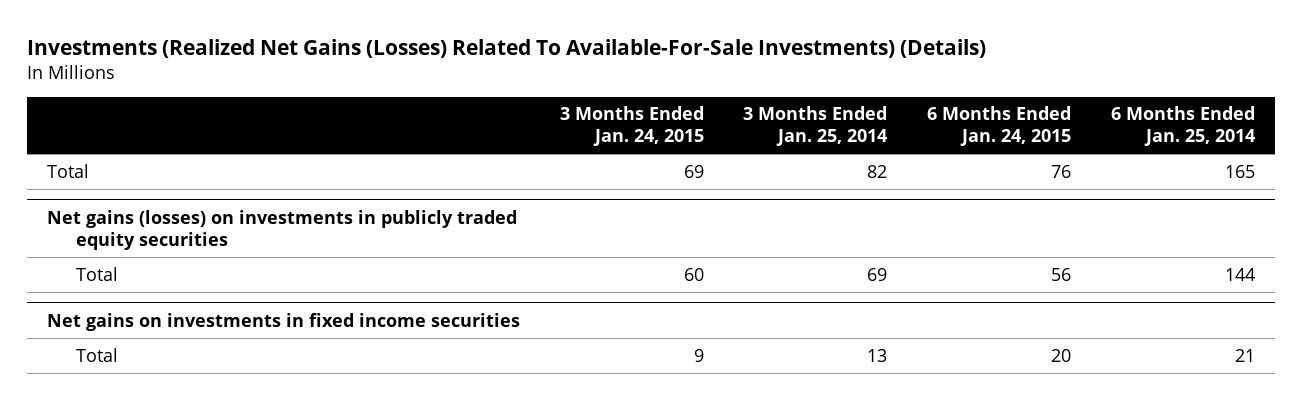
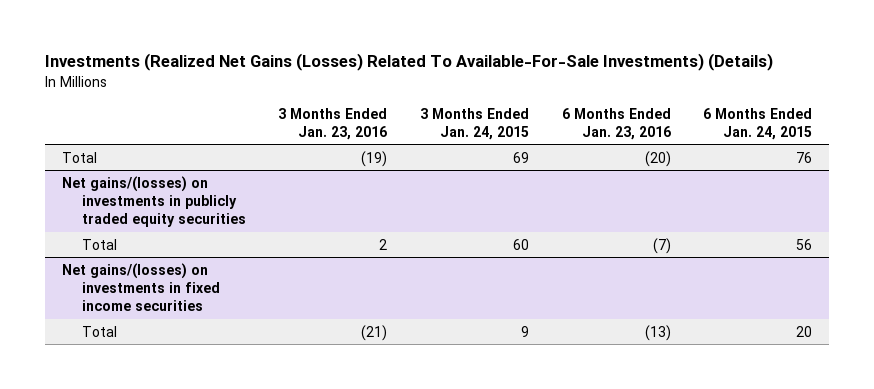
[743,106,888,147] 3 Months Ended Jan. 25, 2014 -> none
[1110,106,1255,147] 6 Months Ended Jan. 25, 2014 -> none
none -> [278,107,388,140] 3 Months Ended Jan. 23, 2016
none -> [561,107,671,140] 6 Months Ended Jan. 23, 2016
[47,209,518,250] Net gains (losses) on investments in publicly traded equity securities -> [61,175,246,228] Net gains/(losses) on investments in publicly traded equity securities
[47,312,521,331] Net gains on investments in fixed income securities -> [61,262,220,312] Net gains/(losses) on investments in fixed income securities

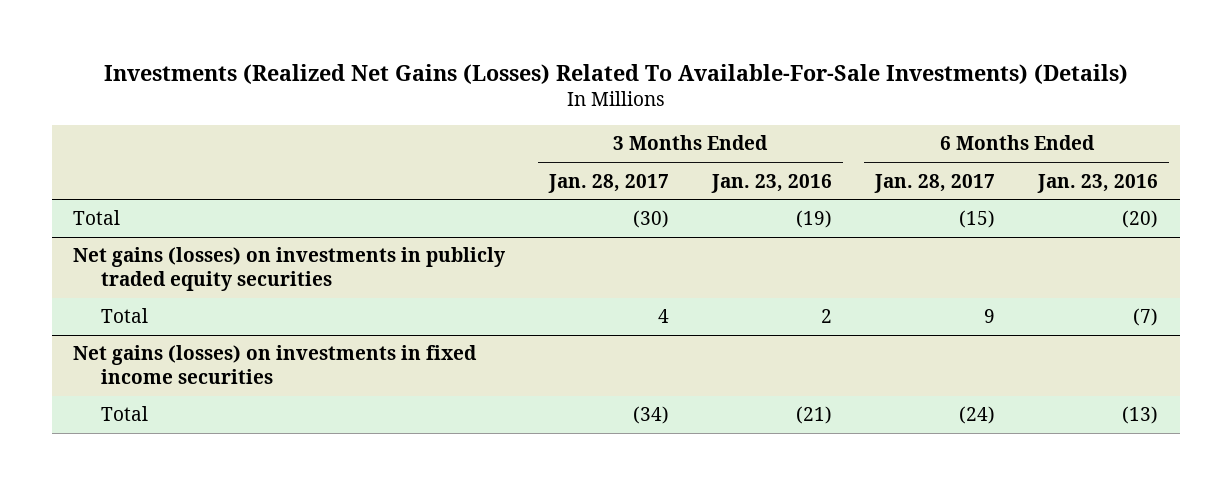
[419,107,529,140] 3 Months Ended Jan. 24, 2015 -> none
[703,107,813,140] 6 Months Ended Jan. 24, 2015 -> none
none -> [547,173,669,193] Jan. 28, 2017
none -> [874,173,996,193] Jan. 28, 2017
[61,175,246,228] Net gains/(losses) on investments in publicly traded equity securities -> [73,247,506,292] Net gains (losses) on investments in publicly traded equity securities
[61,262,220,312] Net gains/(losses) on investments in fixed income securities -> [73,345,478,385] Net gains (losses) on investments in fixed income securities

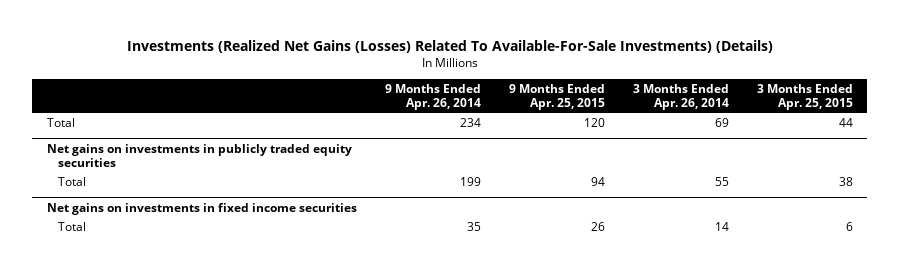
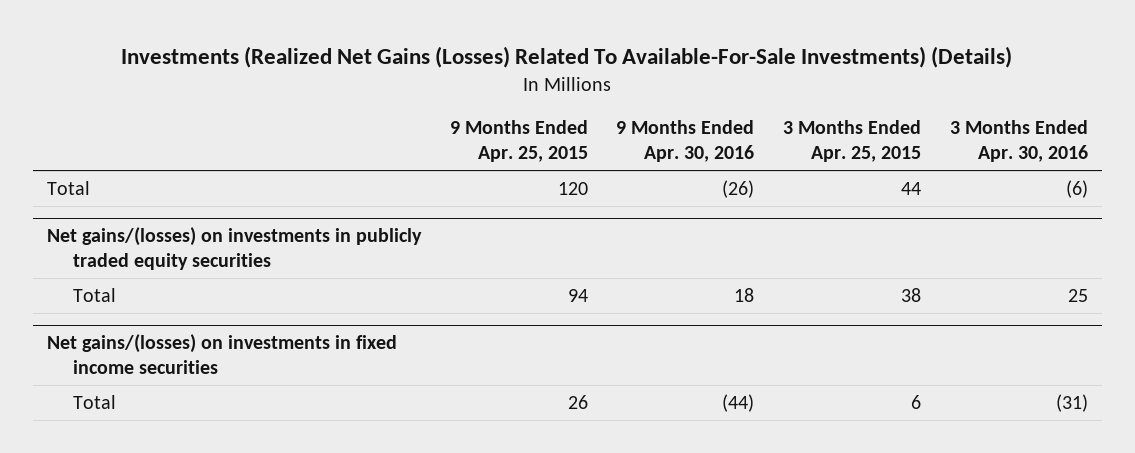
[384,83,481,110] 9 Months Ended Apr. 26, 2014 -> none
[632,83,729,110] 3 Months Ended Apr. 26, 2014 -> none
none -> [616,120,755,162] 9 Months Ended Apr. 30, 2016
none -> [949,120,1088,162] 3 Months Ended Apr. 30, 2016
[46,143,352,167] Net gains on investments in publicly traded equity securities -> [47,227,423,270] Net gains/(losses) on investments in publicly traded equity securities
[46,202,357,215] Net gains on investments in fixed income securities -> [47,334,398,374] Net gains/(losses) on investments in fixed income securities

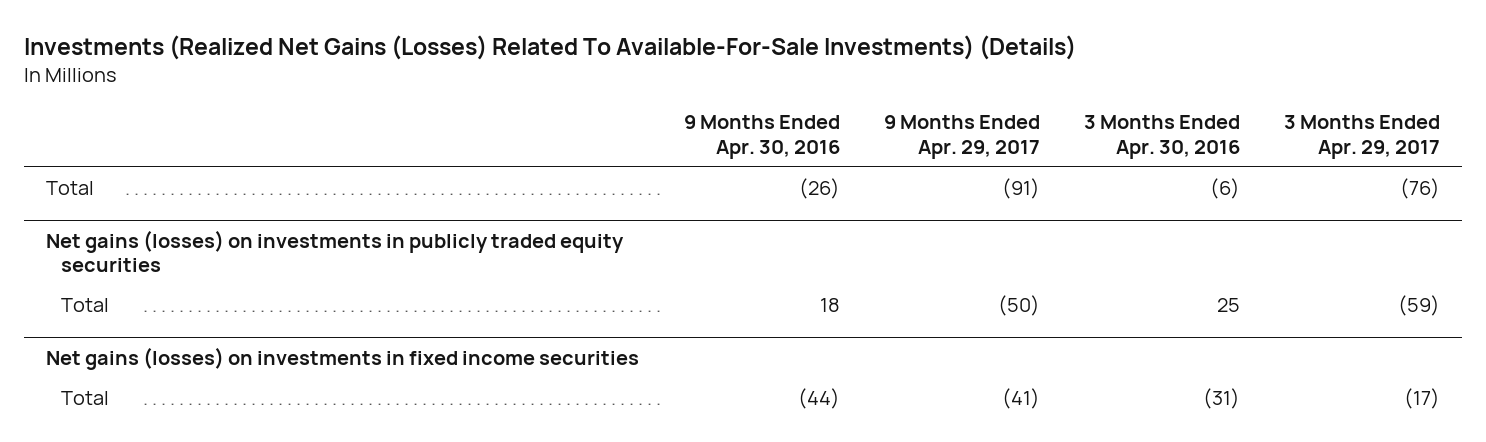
[449,120,588,162] 9 Months Ended Apr. 25, 2015 -> none
[782,120,921,162] 3 Months Ended Apr. 25, 2015 -> none
none -> [883,114,1040,159] 9 Months Ended Apr. 29, 2017
none -> [1284,114,1441,159] 3 Months Ended Apr. 29, 2017
[47,227,423,270] Net gains/(losses) on investments in publicly traded equity securities -> [46,229,625,273] Net gains (losses) on investments in publicly traded equity securities
[47,334,398,374] Net gains/(losses) on investments in fixed income securities -> [46,346,640,370] Net gains (losses) on investments in fixed income securities

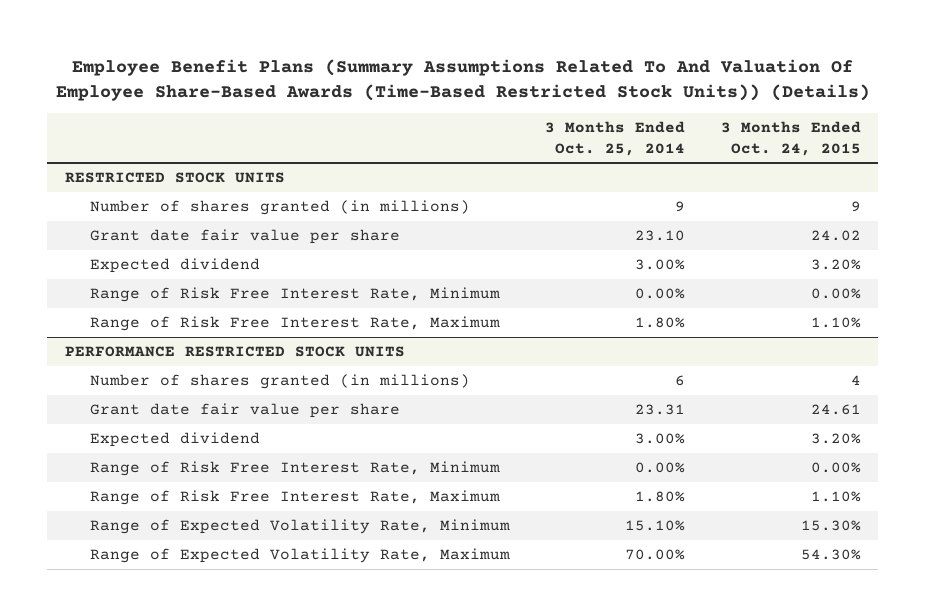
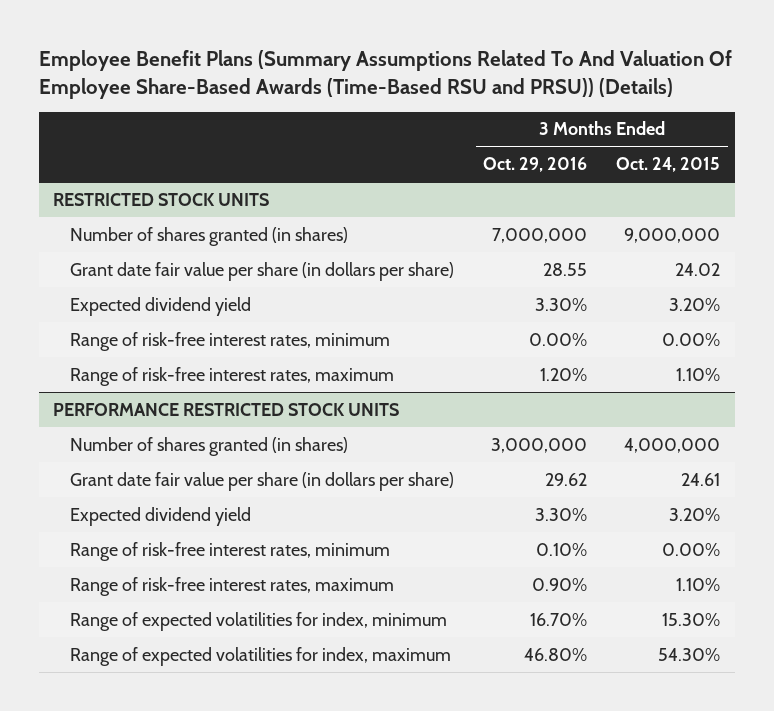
[55,59,870,102] Employee Benefit Plans (Summary Assumptions Related To And Valuation Of Employee Share-Based Awards (Time-Based Restricted Stock Units)) (Details) -> [38,50,732,100] Employee Benefit Plans (Summary Assumptions Related To And Valuation Of Employee Share-Based Awards (Time-Based RSU and PRSU)) (Details)
[545,121,686,156] 3 Months Ended Oct. 25, 2014 -> none
none -> [483,157,588,173] Oct. 29, 2016
[89,200,470,216] Number of shares granted (in millions) -> [69,226,348,246] Number of shares granted (in shares)
[850,201,861,213] 9 -> [624,227,721,243] 9,000,000
[89,229,400,245] Grant date fair value per share -> [69,261,454,281] Grant date fair value per share (in dollars per share)
[89,258,260,274] Expected dividend -> [69,296,251,316] Expected dividend yield
[89,287,500,303] Range of Risk Free Interest Rate, Minimum -> [69,331,390,351] Range of risk-free interest rates, minimum
[89,316,500,332] Range of Risk Free Interest Rate, Maximum -> [69,366,394,386] Range of risk-free interest rates, maximum
[89,374,470,390] Number of shares granted (in millions) -> [69,436,348,456] Number of shares granted (in shares)
[850,375,861,386] 4 -> [624,437,721,453] 4,000,000
[89,403,400,419] Grant date fair value per share -> [69,471,454,491] Grant date fair value per share (in dollars per share)
[89,432,260,448] Expected dividend -> [69,506,251,526] Expected dividend yield
[89,461,500,477] Range of Risk Free Interest Rate, Minimum -> [69,541,390,561] Range of risk-free interest rates, minimum
[89,490,500,506] Range of Risk Free Interest Rate, Maximum -> [69,576,394,596] Range of risk-free interest rates, maximum
[89,519,510,535] Range of Expected Volatility Rate, Minimum -> [69,611,447,631] Range of expected volatilities for index, minimum
[89,548,510,564] Range of Expected Volatility Rate, Maximum -> [69,646,451,666] Range of expected volatilities for index, maximum

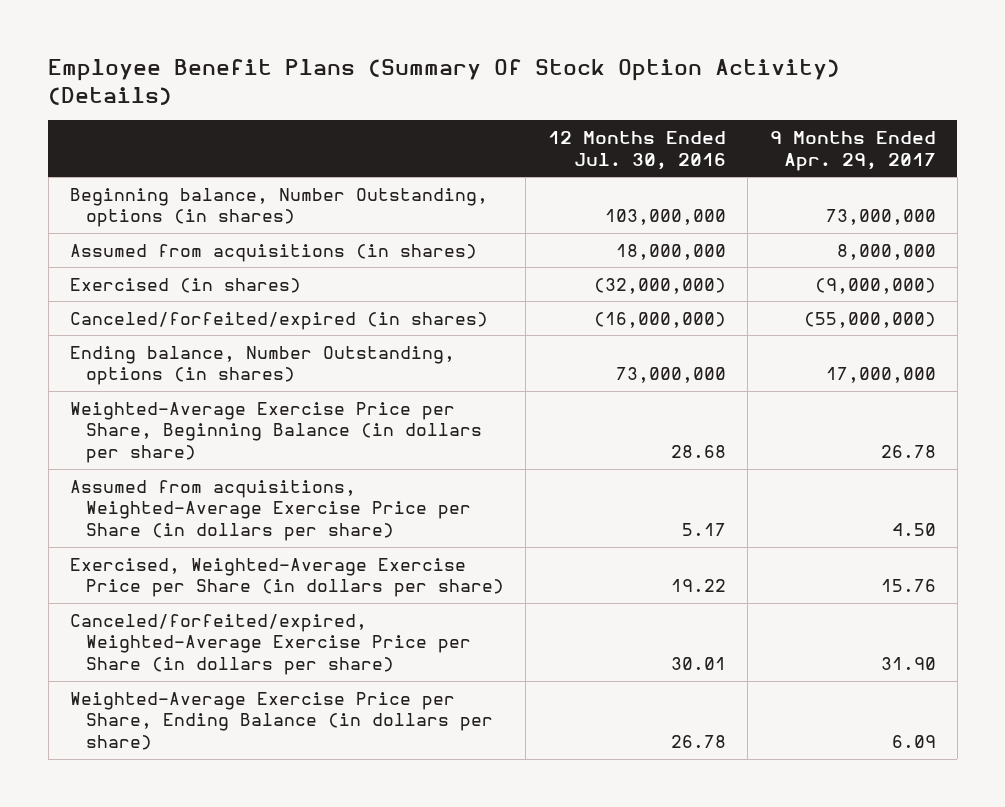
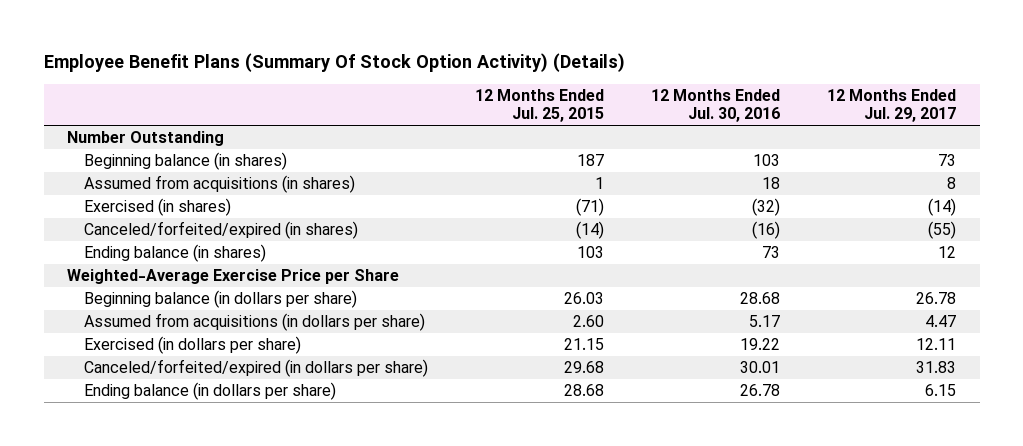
[769,131,936,171] 9 Months Ended Apr. 29, 2017 -> none
none -> [475,89,605,123] 12 Months Ended Jul. 25, 2015
none -> [827,89,957,123] 12 Months Ended Jul. 29, 2017
none -> [67,131,225,147] Number Outstanding
[69,187,488,228] Beginning balance, Number Outstanding, options (in shares) -> [84,152,288,171] Beginning balance (in shares)
[604,209,726,226] 103,000,000 -> [753,154,781,167] 103
[615,243,726,260] 18,000,000 -> [762,177,781,190] 18
[593,277,726,294] (32,000,000) -> [752,198,781,217] (32)
[593,311,726,328] (16,000,000) -> [752,221,781,240] (16)
[69,345,455,386] Ending balance, Number Outstanding, options (in shares) -> [84,244,267,263] Ending balance (in shares)
[615,367,726,384] 73,000,000 -> [762,246,781,259] 73
none -> [67,269,400,285] Weighted-Average Exercise Price per Share
[69,401,482,464] Weighted-Average Exercise Price per Share, Beginning Balance (in dollars per share) -> [84,290,358,309] Beginning balance (in dollars per share)
[69,479,471,542] Assumed from acquisitions, Weighted-Average Exercise Price per Share (in dollars per share) -> [84,313,426,332] Assumed from acquisitions (in dollars per share)
[69,557,504,598] Exercised, Weighted-Average Exercise Price per Share (in dollars per share) -> [84,336,302,355] Exercised (in dollars per share)
[69,613,471,676] Canceled/forfeited/expired, Weighted-Average Exercise Price per Share (in dollars per share) -> [84,359,429,378] Canceled/forfeited/expired (in dollars per share)
[69,691,493,751] Weighted-Average Exercise Price per Share, Ending Balance (in dollars per share) -> [84,382,337,401] Ending balance (in dollars per share)

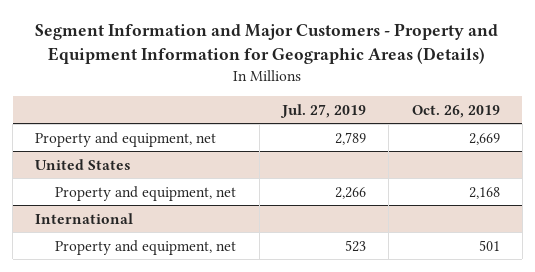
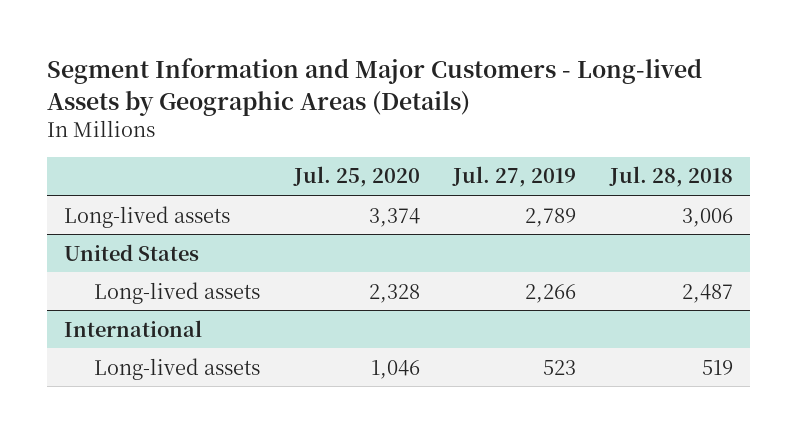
[35,23,499,65] Segment Information and Major Customers - Property and Equipment Information for Geographic Areas (Details) -> [47,58,703,116] Segment Information and Major Customers - Long-lived Assets by Geographic Areas (Details)
[411,104,500,118] Oct. 26, 2019 -> none
none -> [292,166,420,188] Jul. 25, 2020
none -> [608,166,733,188] Jul. 28, 2018
[35,131,217,147] Property and equipment, net -> [63,205,230,228] Long-lived assets
[55,185,237,201] Property and equipment, net -> [94,281,261,304] Long-lived assets
[55,239,237,255] Property and equipment, net -> [94,357,261,380] Long-lived assets

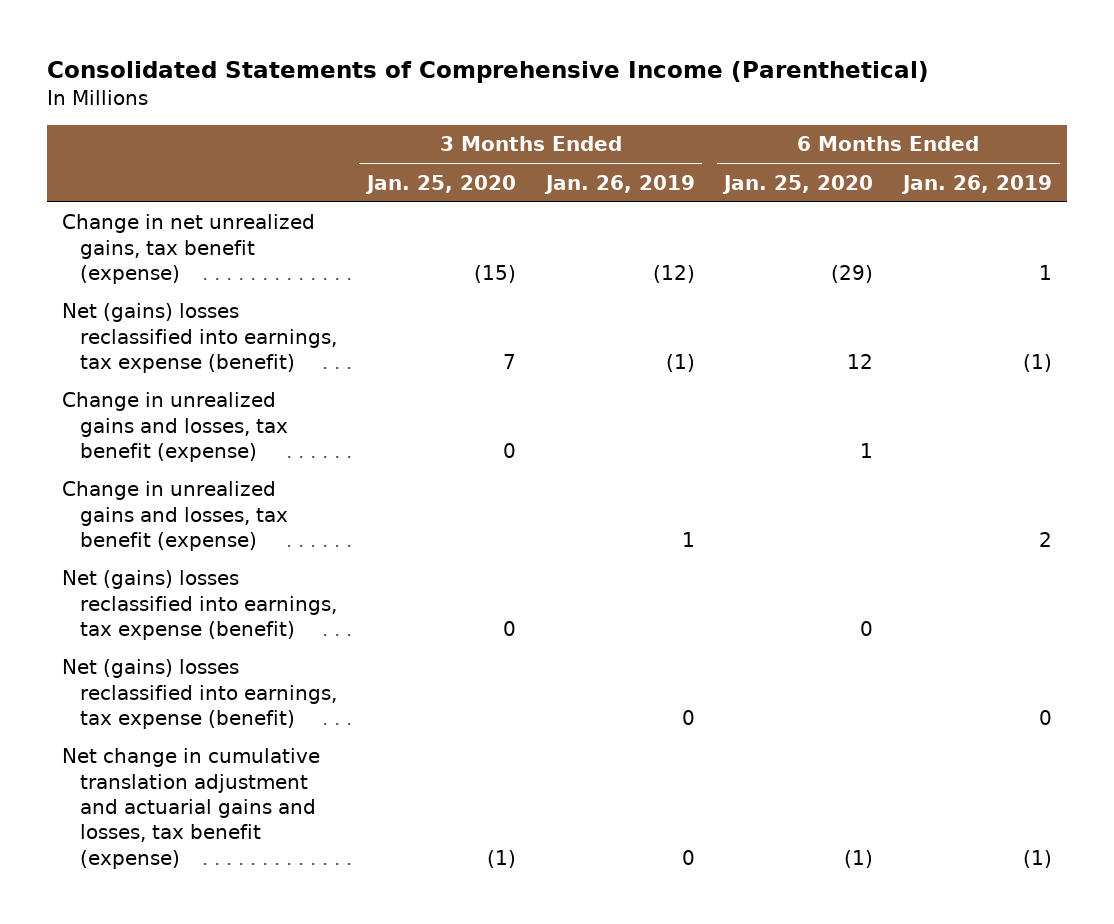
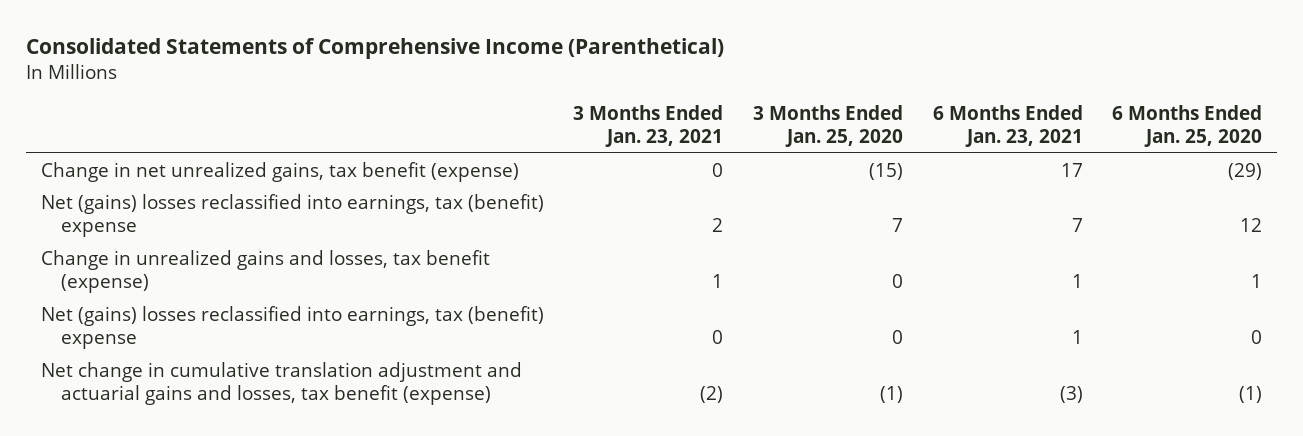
[543,174,695,194] Jan. 26, 2019 -> none
[901,174,1053,194] Jan. 26, 2019 -> none
none -> [573,104,724,148] 3 Months Ended Jan. 23, 2021
none -> [932,104,1083,148] 6 Months Ended Jan. 23, 2021
[62,303,338,374] Net (gains) losses reclassified into earnings, tax expense (benefit) -> [40,193,544,238] Net (gains) losses reclassified into earnings, tax (benefit) expense
[62,481,289,552] Change in unrealized gains and losses, tax benefit (expense) -> none
[62,659,338,730] Net (gains) losses reclassified into earnings, tax expense (benefit) -> none
[62,570,338,641] Net (gains) losses reclassified into earnings, tax expense (benefit) -> [40,305,544,350] Net (gains) losses reclassified into earnings, tax (benefit) expense

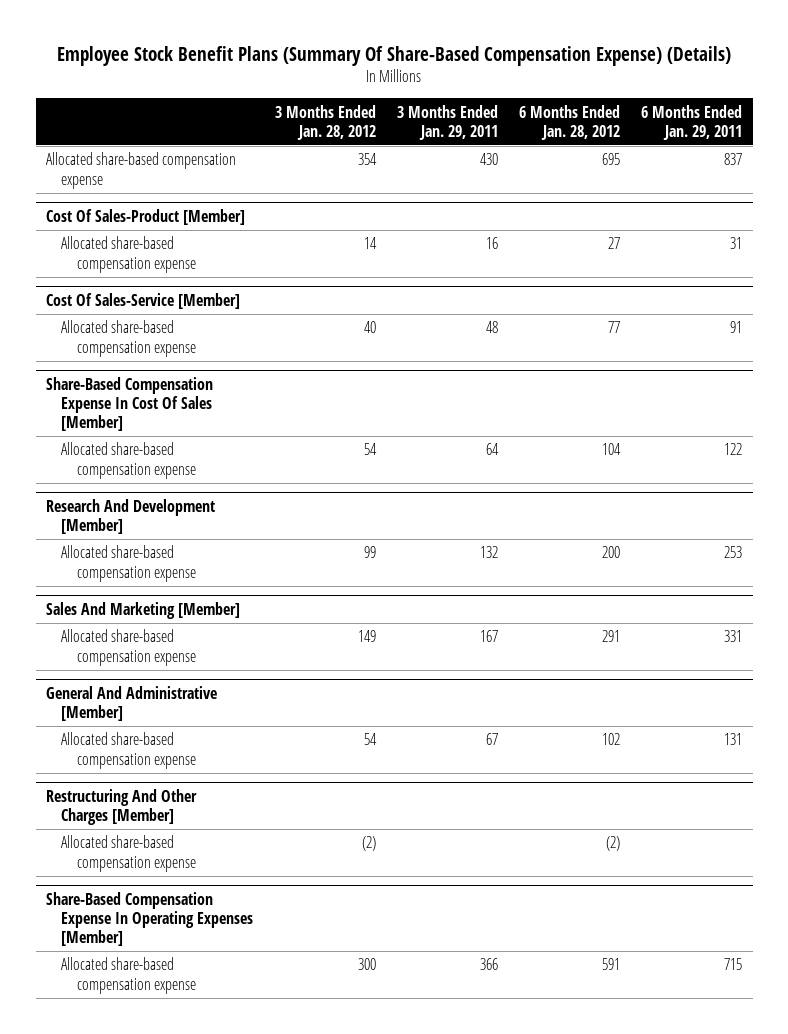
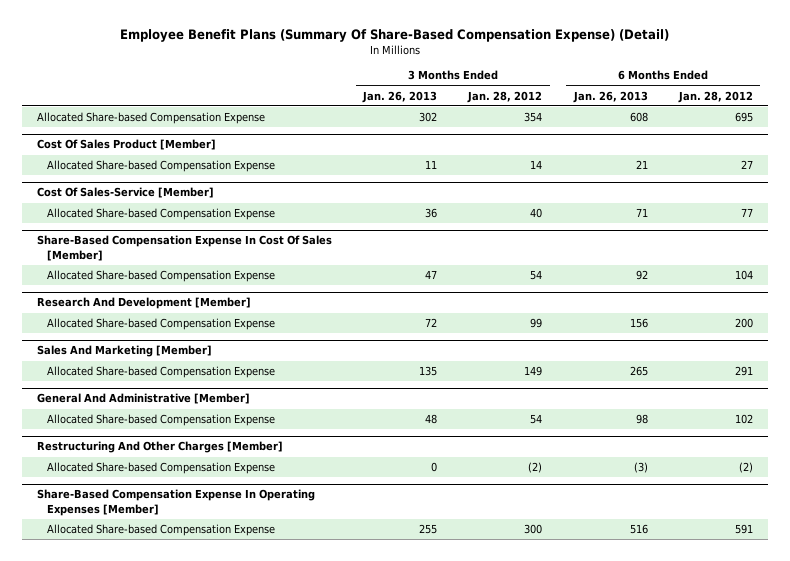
[57,45,732,66] Employee Stock Benefit Plans (Summary Of Share-Based Compensation Expense) (Details) -> [119,28,669,42] Employee Benefit Plans (Summary Of Share-Based Compensation Expense) (Detail)
[396,104,498,140] 3 Months Ended Jan. 29, 2011 -> none
[641,104,743,140] 6 Months Ended Jan. 29, 2011 -> none
none -> [362,90,438,103] Jan. 26, 2013
none -> [572,90,648,103] Jan. 26, 2013
[46,152,237,189] Allocated share-based compensation expense -> [37,112,266,125] Allocated Share-based Compensation Expense
[46,209,246,226] Cost Of Sales-Product [Member] -> [37,139,217,151] Cost Of Sales Product [Member]
[61,236,196,273] Allocated share-based compensation expense -> [47,160,276,173] Allocated Share-based Compensation Expense
[61,320,196,357] Allocated share-based compensation expense -> [47,208,276,221] Allocated Share-based Compensation Expense
[61,442,196,479] Allocated share-based compensation expense -> [47,270,276,283] Allocated Share-based Compensation Expense
[61,545,196,582] Allocated share-based compensation expense -> [47,318,276,331] Allocated Share-based Compensation Expense
[61,629,196,666] Allocated share-based compensation expense -> [47,366,276,379] Allocated Share-based Compensation Expense
[61,732,196,769] Allocated share-based compensation expense -> [47,414,276,427] Allocated Share-based Compensation Expense
[61,835,196,872] Allocated share-based compensation expense -> [47,462,276,475] Allocated Share-based Compensation Expense
[61,957,196,994] Allocated share-based compensation expense -> [47,524,276,537] Allocated Share-based Compensation Expense

